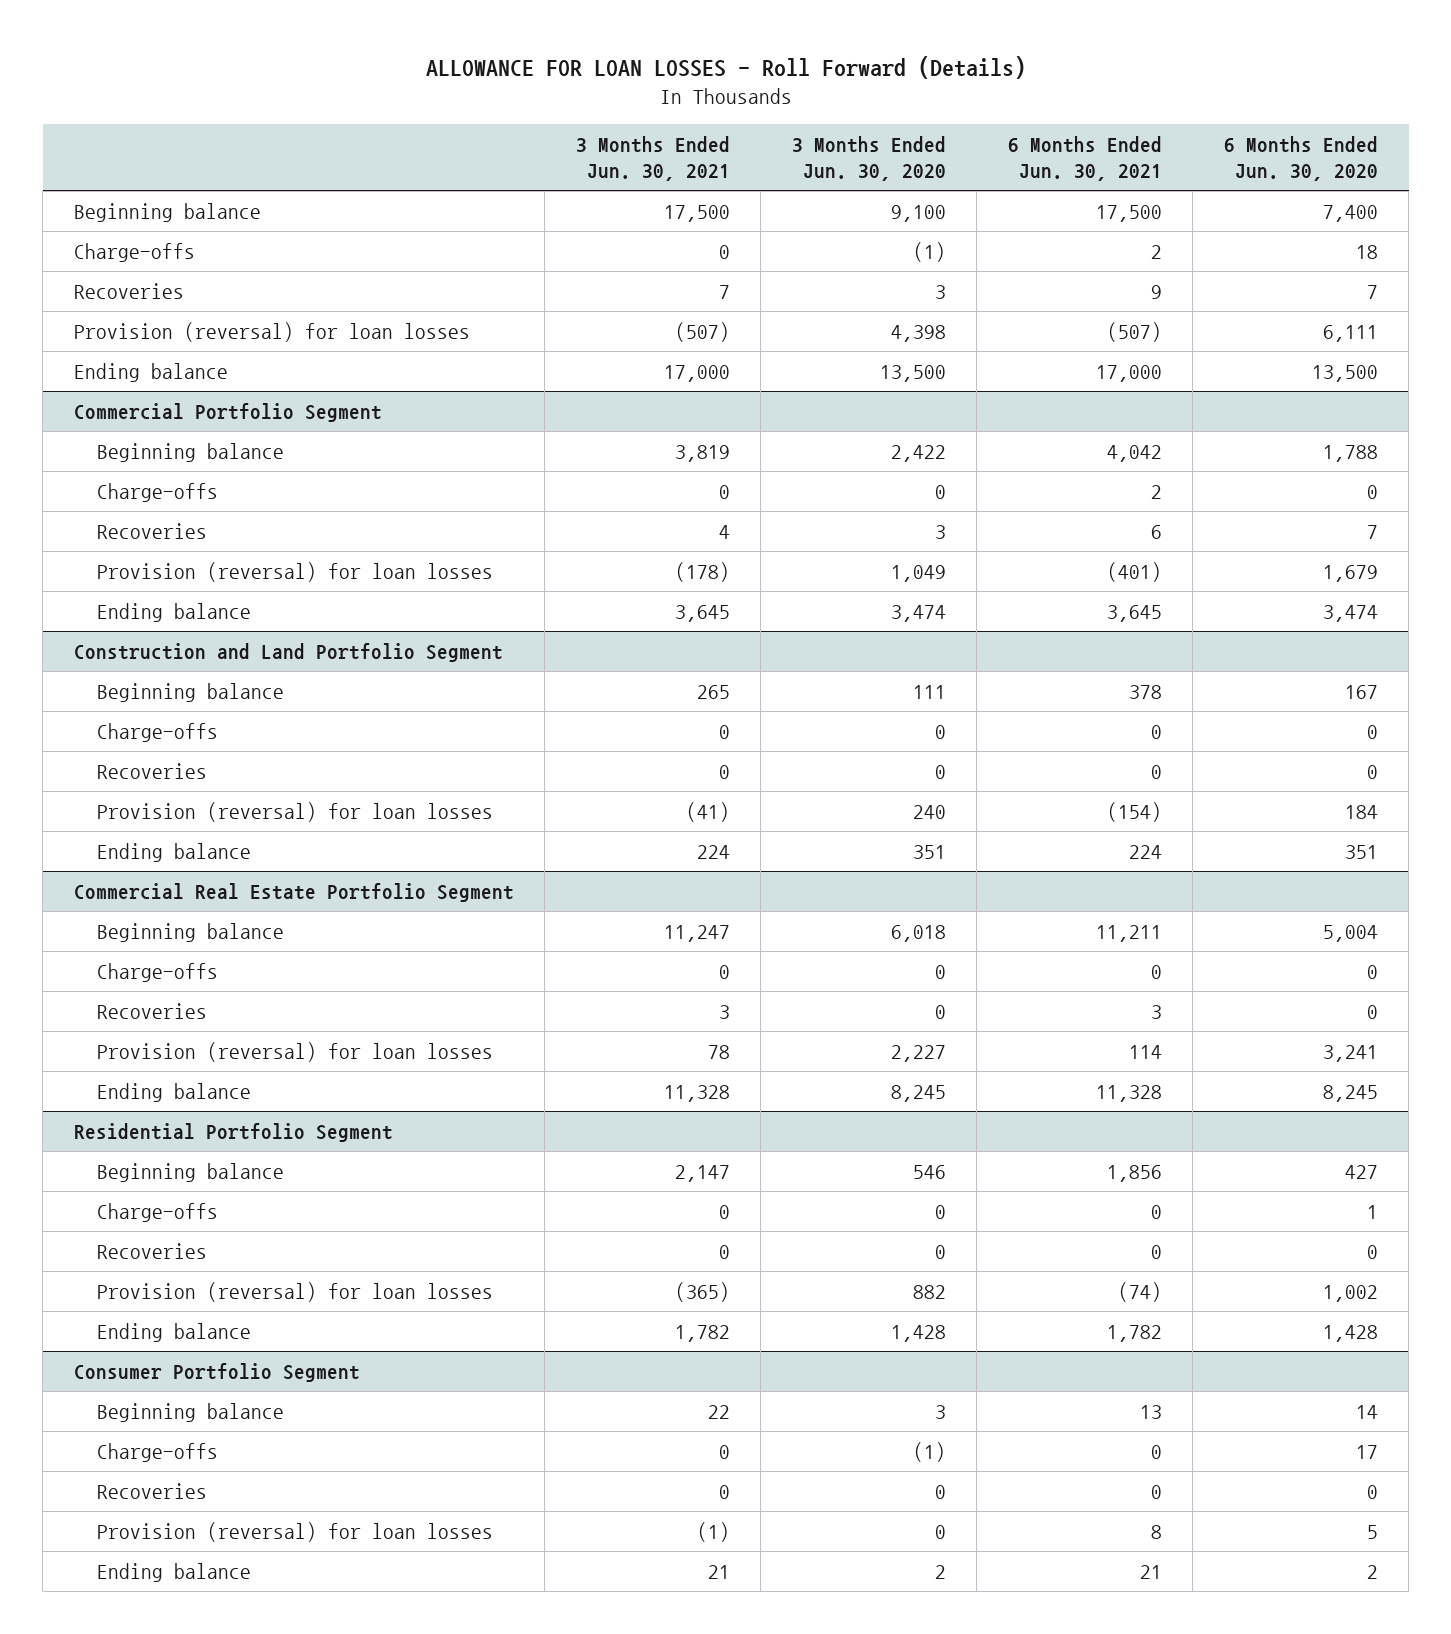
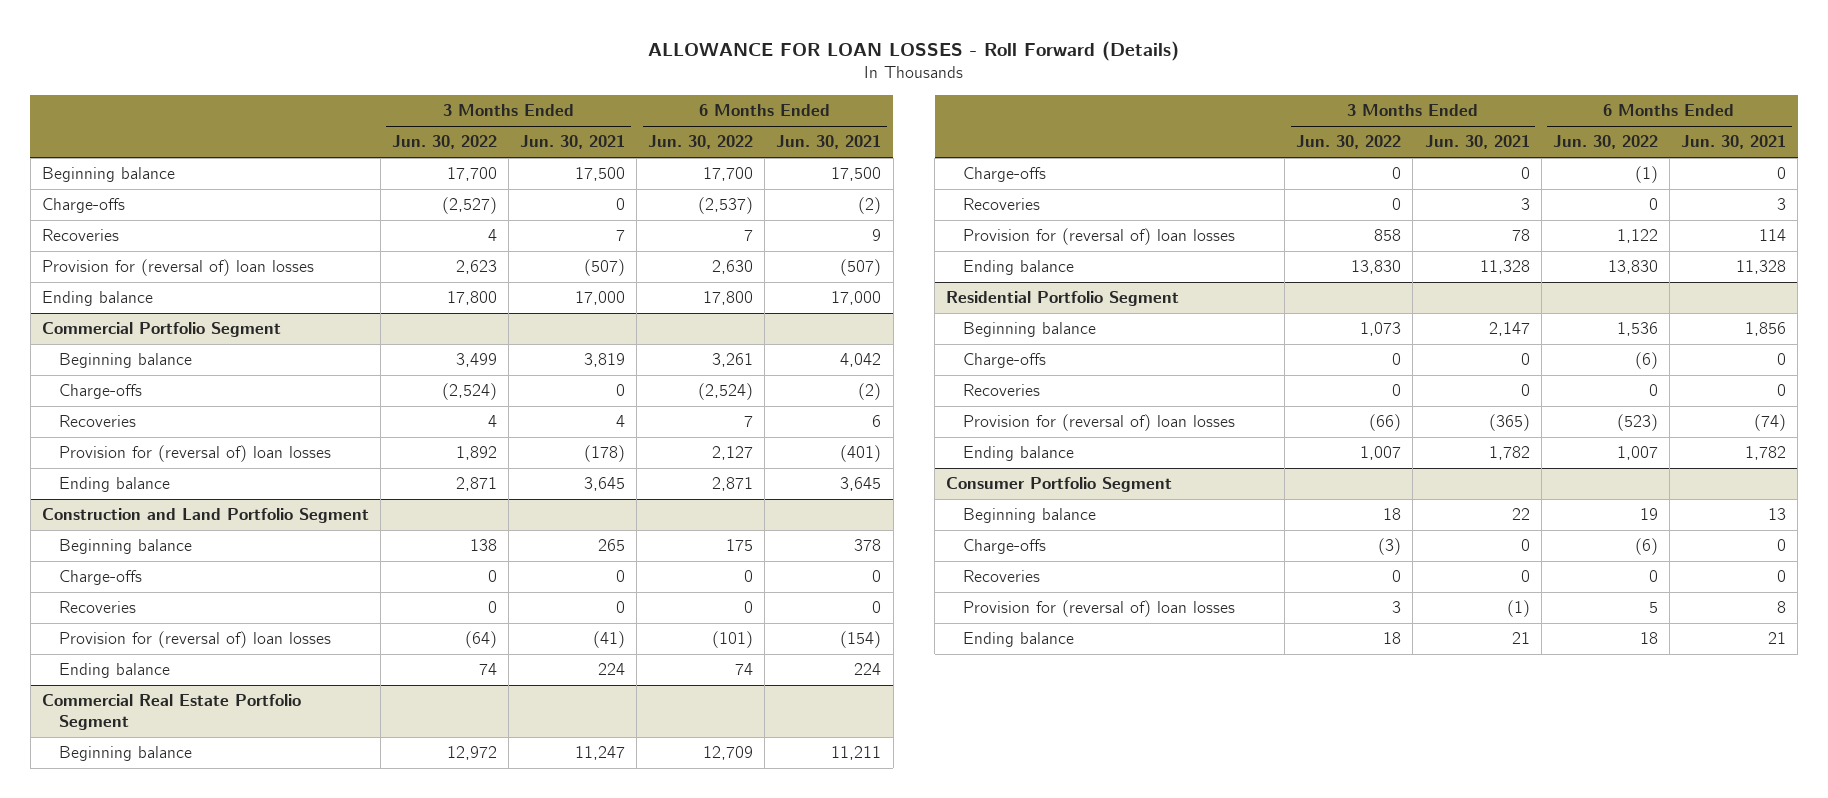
[791,135,946,182] 3 Months Ended Jun. 30, 2020 -> none
[1223,135,1378,182] 6 Months Ended Jun. 30, 2020 -> none
none -> [391,135,497,150] Jun. 30, 2022
none -> [648,135,754,150] Jun. 30, 2022
[1150,244,1162,259] 2 -> [858,197,882,215] (2)
[73,321,470,342] Provision (reversal) for loan losses -> [41,259,314,277] Provision for (reversal of) loan losses
[1150,484,1162,499] 2 -> [858,383,882,401] (2)
[96,561,493,582] Provision (reversal) for loan losses -> [58,445,331,463] Provision for (reversal of) loan losses
[96,801,493,822] Provision (reversal) for loan losses -> [58,631,331,649] Provision for (reversal of) loan losses
[96,1041,493,1062] Provision (reversal) for loan losses -> [963,228,1236,246] Provision for (reversal of) loan losses
[96,1281,493,1302] Provision (reversal) for loan losses -> [963,414,1236,432] Provision for (reversal of) loan losses
[96,1521,493,1542] Provision (reversal) for loan losses -> [963,600,1236,618] Provision for (reversal of) loan losses

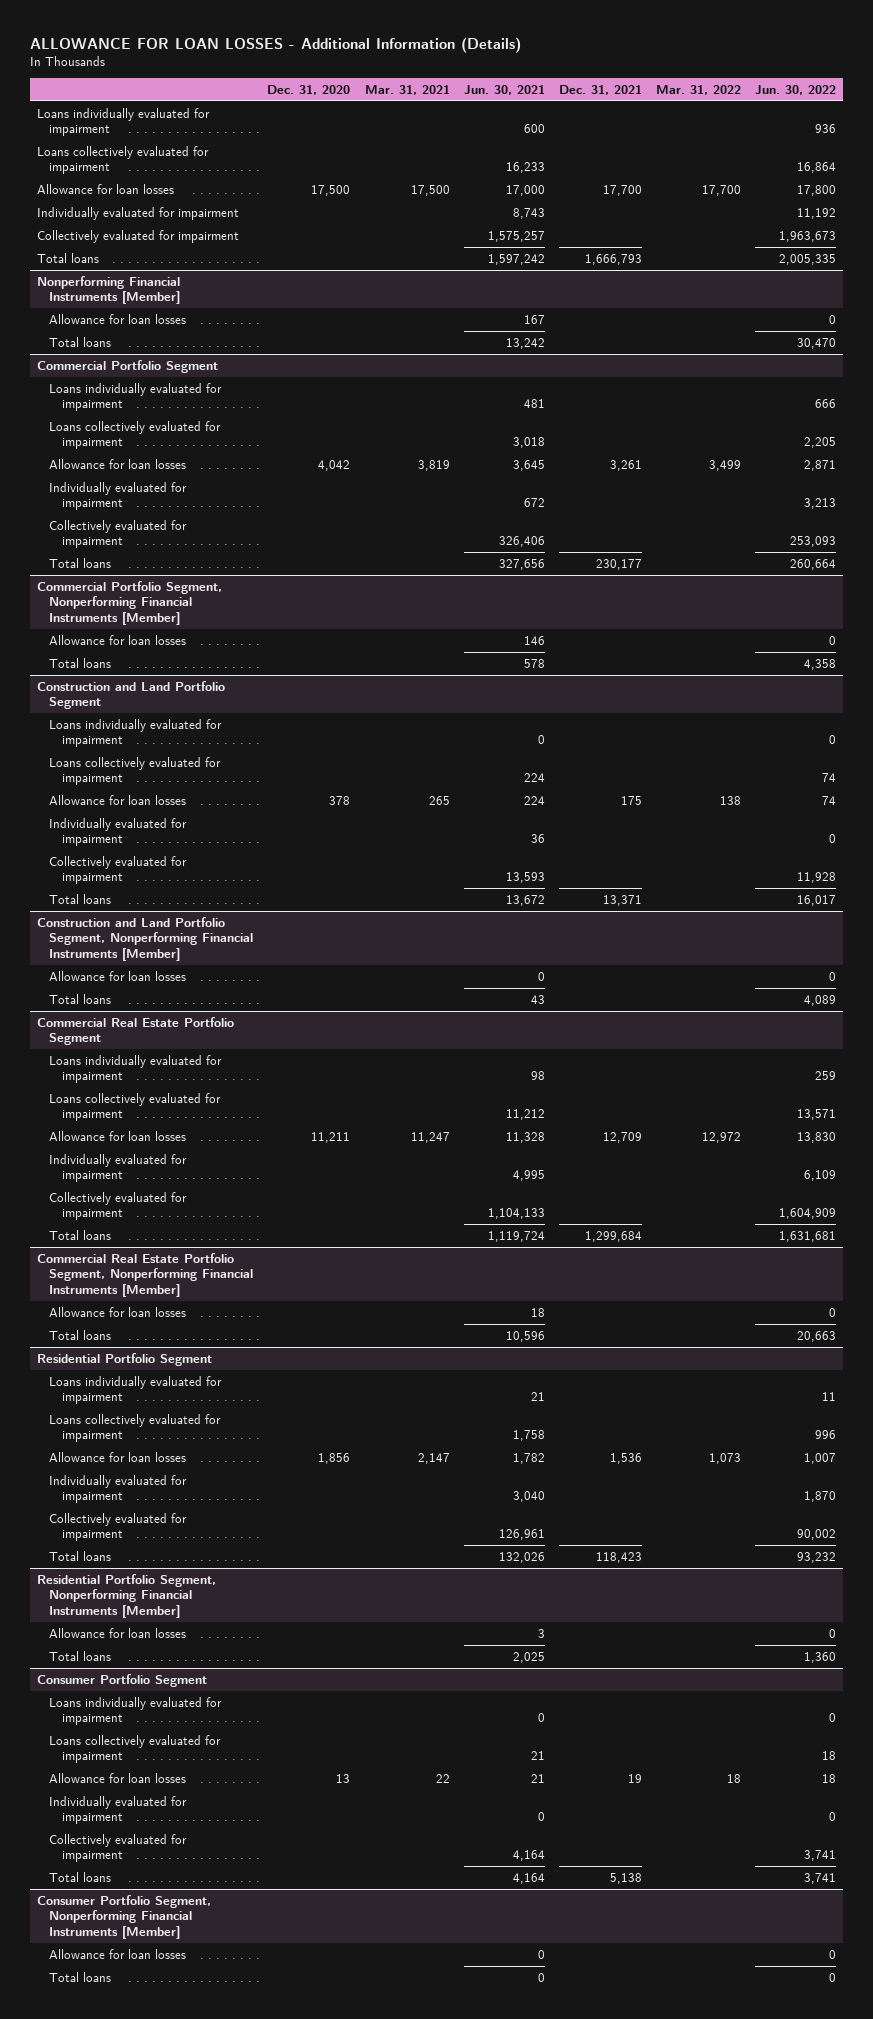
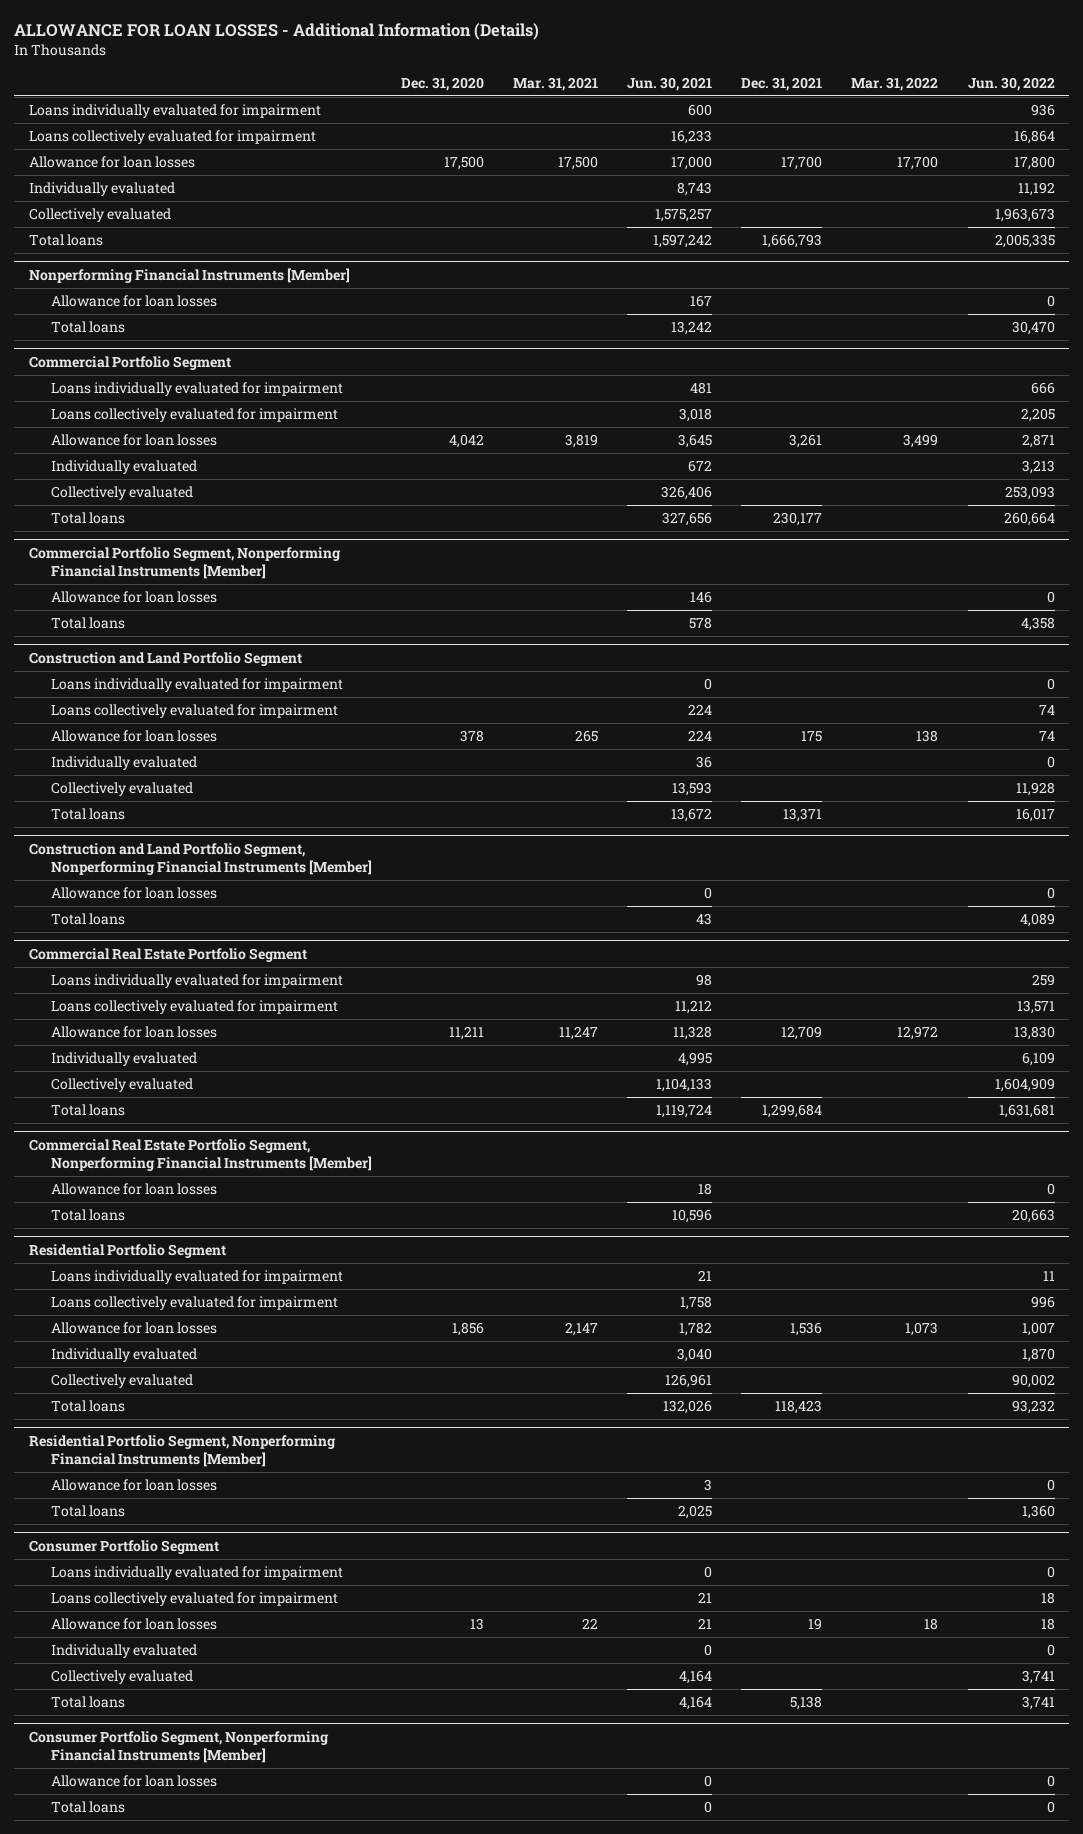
[36,206,239,220] Individually evaluated for impairment -> [28,182,175,197] Individually evaluated
[36,229,239,243] Collectively evaluated for impairment -> [28,208,171,223] Collectively evaluated
[49,481,188,511] Individually evaluated for impairment -> [50,460,197,475] Individually evaluated
[49,519,188,549] Collectively evaluated for impairment -> [50,486,193,501] Collectively evaluated
[49,817,188,847] Individually evaluated for impairment -> [50,756,197,771] Individually evaluated
[49,855,188,885] Collectively evaluated for impairment -> [50,782,193,797] Collectively evaluated
[49,1153,188,1183] Individually evaluated for impairment -> [50,1052,197,1067] Individually evaluated
[49,1191,188,1221] Collectively evaluated for impairment -> [50,1078,193,1093] Collectively evaluated
[49,1474,188,1504] Individually evaluated for impairment -> [50,1348,197,1363] Individually evaluated
[49,1512,188,1542] Collectively evaluated for impairment -> [50,1374,193,1389] Collectively evaluated
[49,1795,188,1825] Individually evaluated for impairment -> [50,1644,197,1659] Individually evaluated
[49,1833,188,1863] Collectively evaluated for impairment -> [50,1670,193,1685] Collectively evaluated

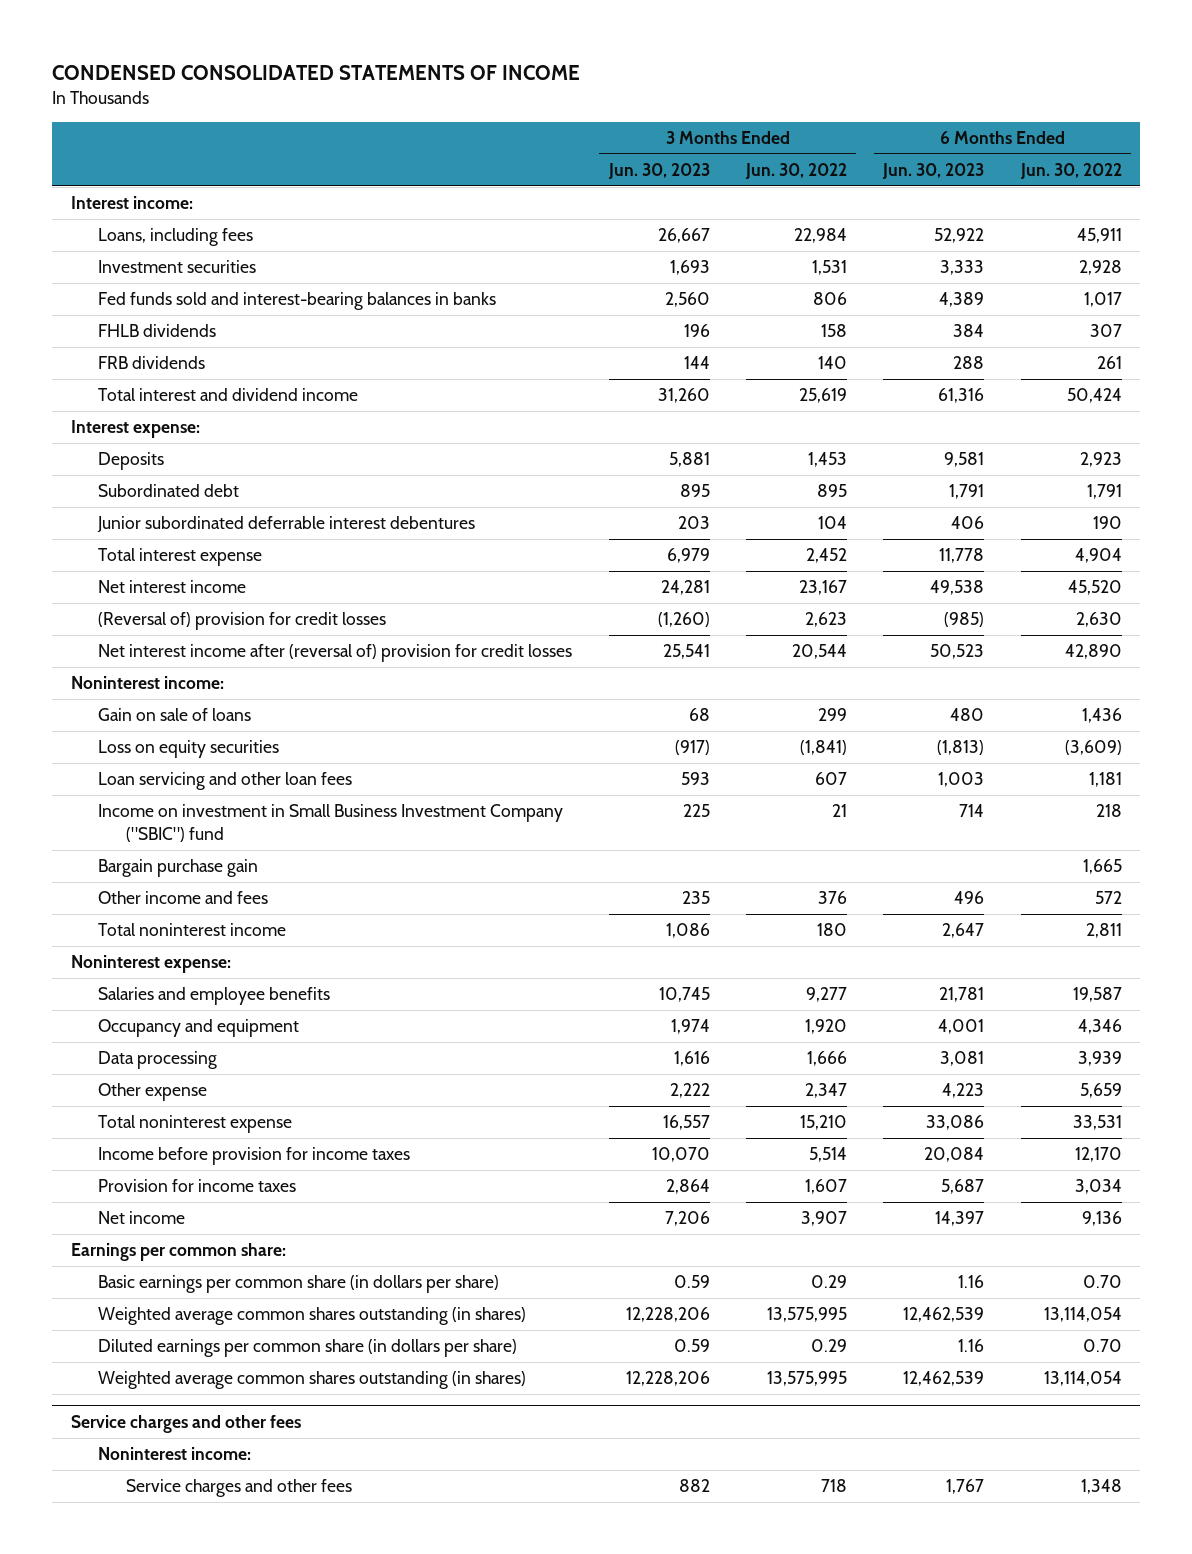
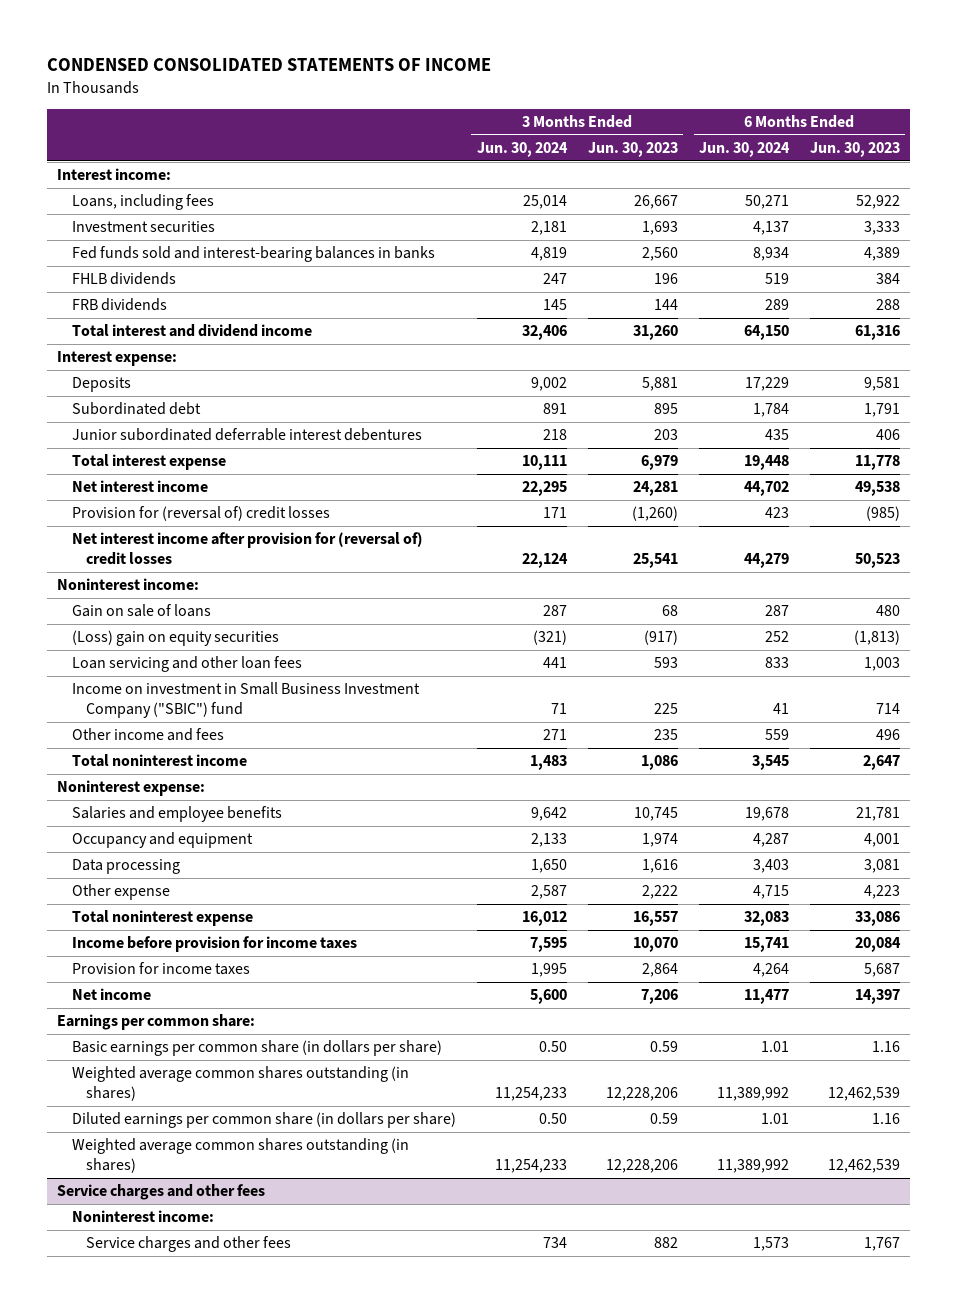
[744,162,847,179] Jun. 30, 2022 -> none
[1019,162,1122,179] Jun. 30, 2022 -> none
none -> [476,142,568,158] Jun. 30, 2024
none -> [698,142,790,158] Jun. 30, 2024
[98,612,387,631] (Reversal of) provision for credit losses -> [71,506,330,522] Provision for (reversal of) credit losses
[98,644,573,663] Net interest income after (reversal of) provision for credit losses -> [71,532,423,565] Net interest income after provision for (reversal of) credit losses
[98,740,280,759] Loss on equity securities -> [71,630,279,647] (Loss) gain on equity securities
[98,859,259,878] Bargain purchase gain -> none

